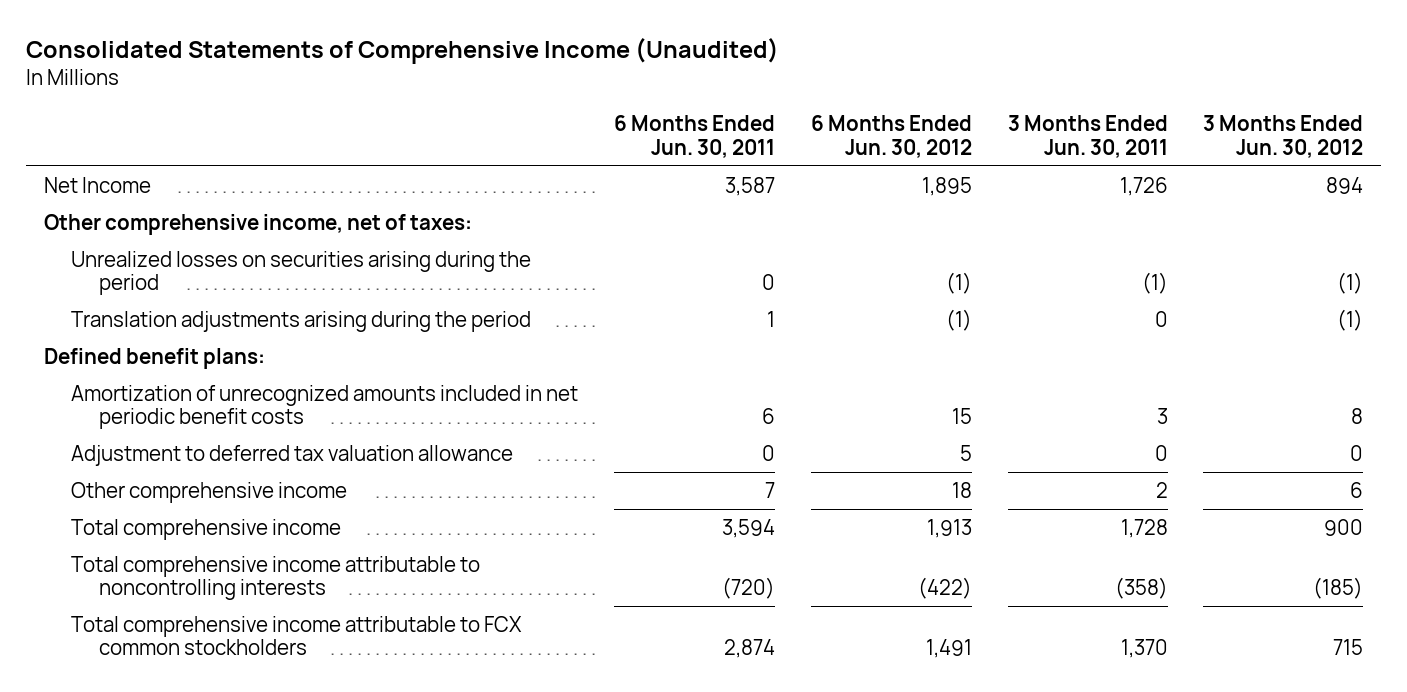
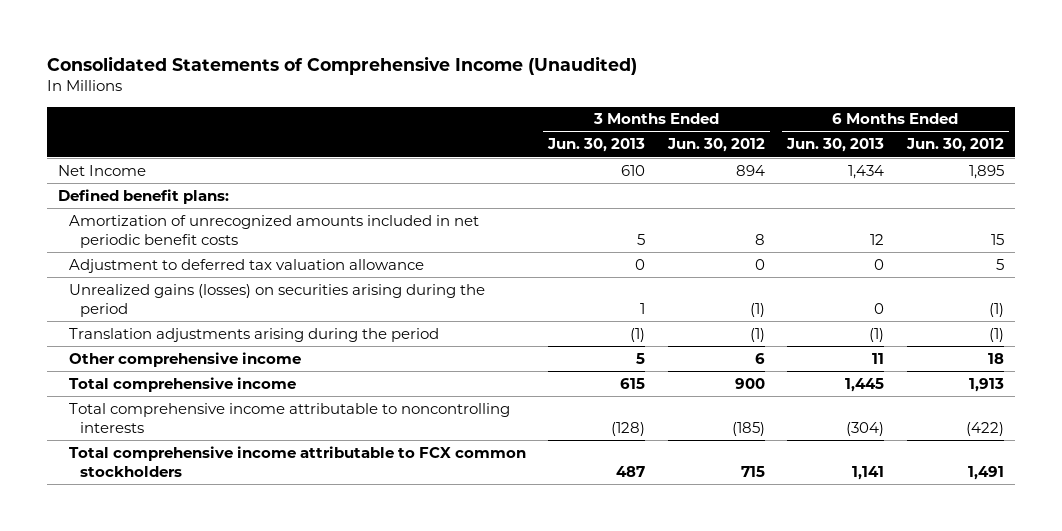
[614,115,776,158] 6 Months Ended Jun. 30, 2011 -> none
[1007,115,1168,158] 3 Months Ended Jun. 30, 2011 -> none
none -> [547,138,646,153] Jun. 30, 2013
none -> [786,138,885,153] Jun. 30, 2013
[44,213,473,235] Other comprehensive income, net of taxes: -> none
[71,250,532,296] Unrealized losses on securities arising during the period -> none
none -> [68,283,485,318] Unrealized gains (losses) on securities arising during the period
[71,310,532,332] Translation adjustments arising during the period -> [68,327,439,342] Translation adjustments arising during the period

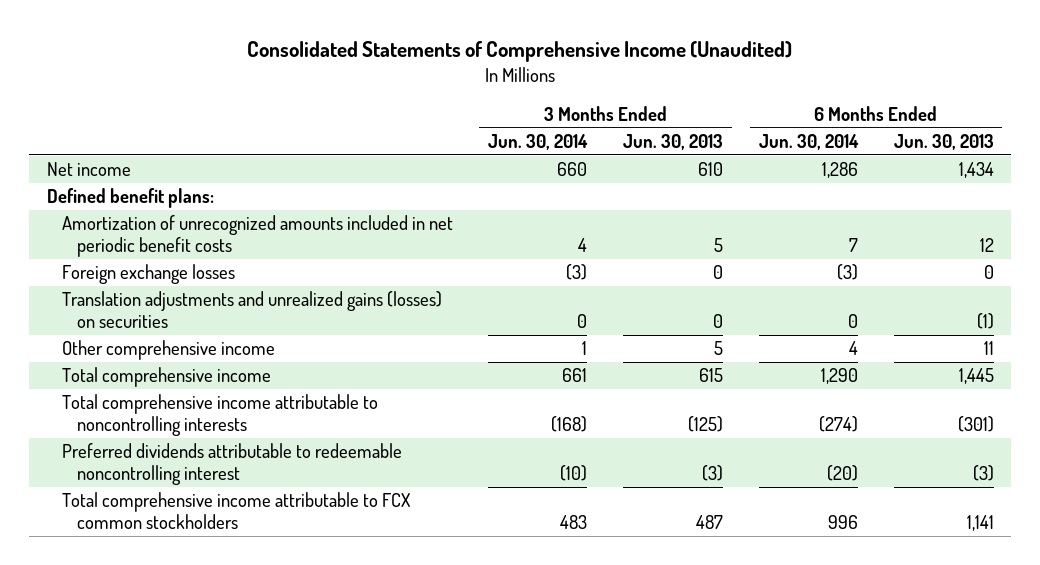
[666,138,765,153] Jun. 30, 2012 -> none
[905,138,1004,153] Jun. 30, 2012 -> none
none -> [488,134,589,151] Jun. 30, 2014
none -> [758,134,859,151] Jun. 30, 2014
[58,164,147,176] Net Income -> [46,162,131,177] Net income
[68,258,424,273] Adjustment to deferred tax valuation allowance -> none
[68,327,439,342] Translation adjustments arising during the period -> none
none -> [61,264,235,285] Foreign exchange losses
[68,283,485,318] Unrealized gains (losses) on securities arising during the period -> [61,291,442,328] Translation adjustments and unrealized gains (losses) on securities
[640,303,646,315] 1 -> [713,313,724,328] 0
[874,303,885,315] 0 -> [976,312,994,329] (1)
[611,422,646,437] (128) -> [688,415,724,432] (125)
[846,422,885,437] (304) -> [957,415,994,432] (301)
none -> [61,443,402,485] Preferred dividends attributable to redeemable noncontrolling interest

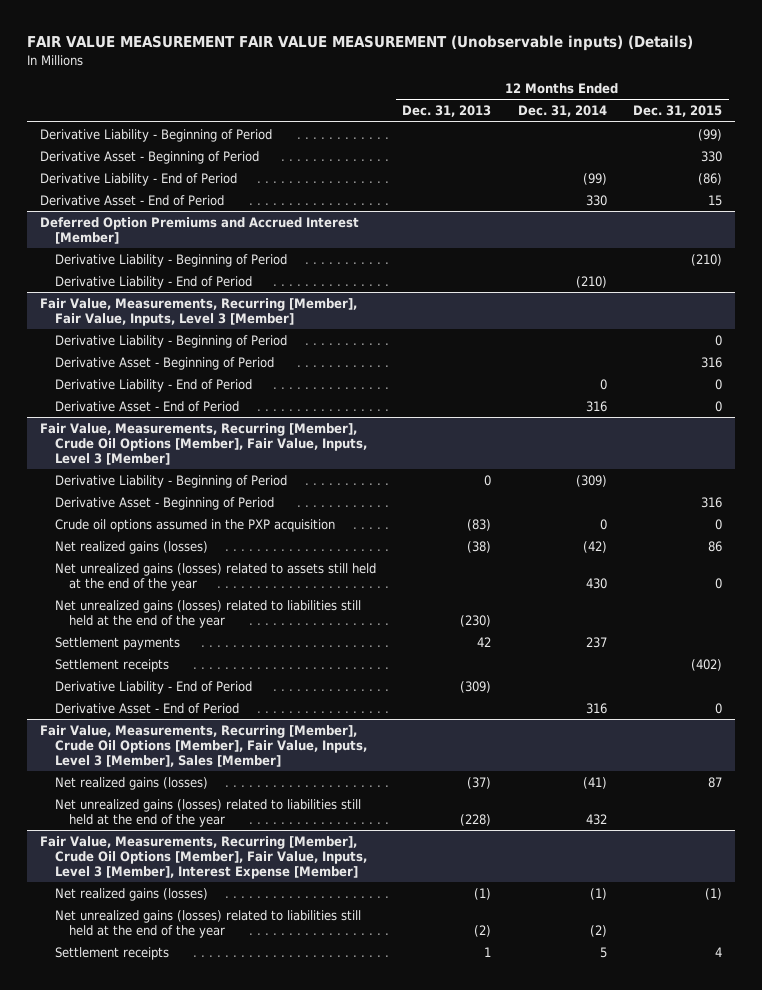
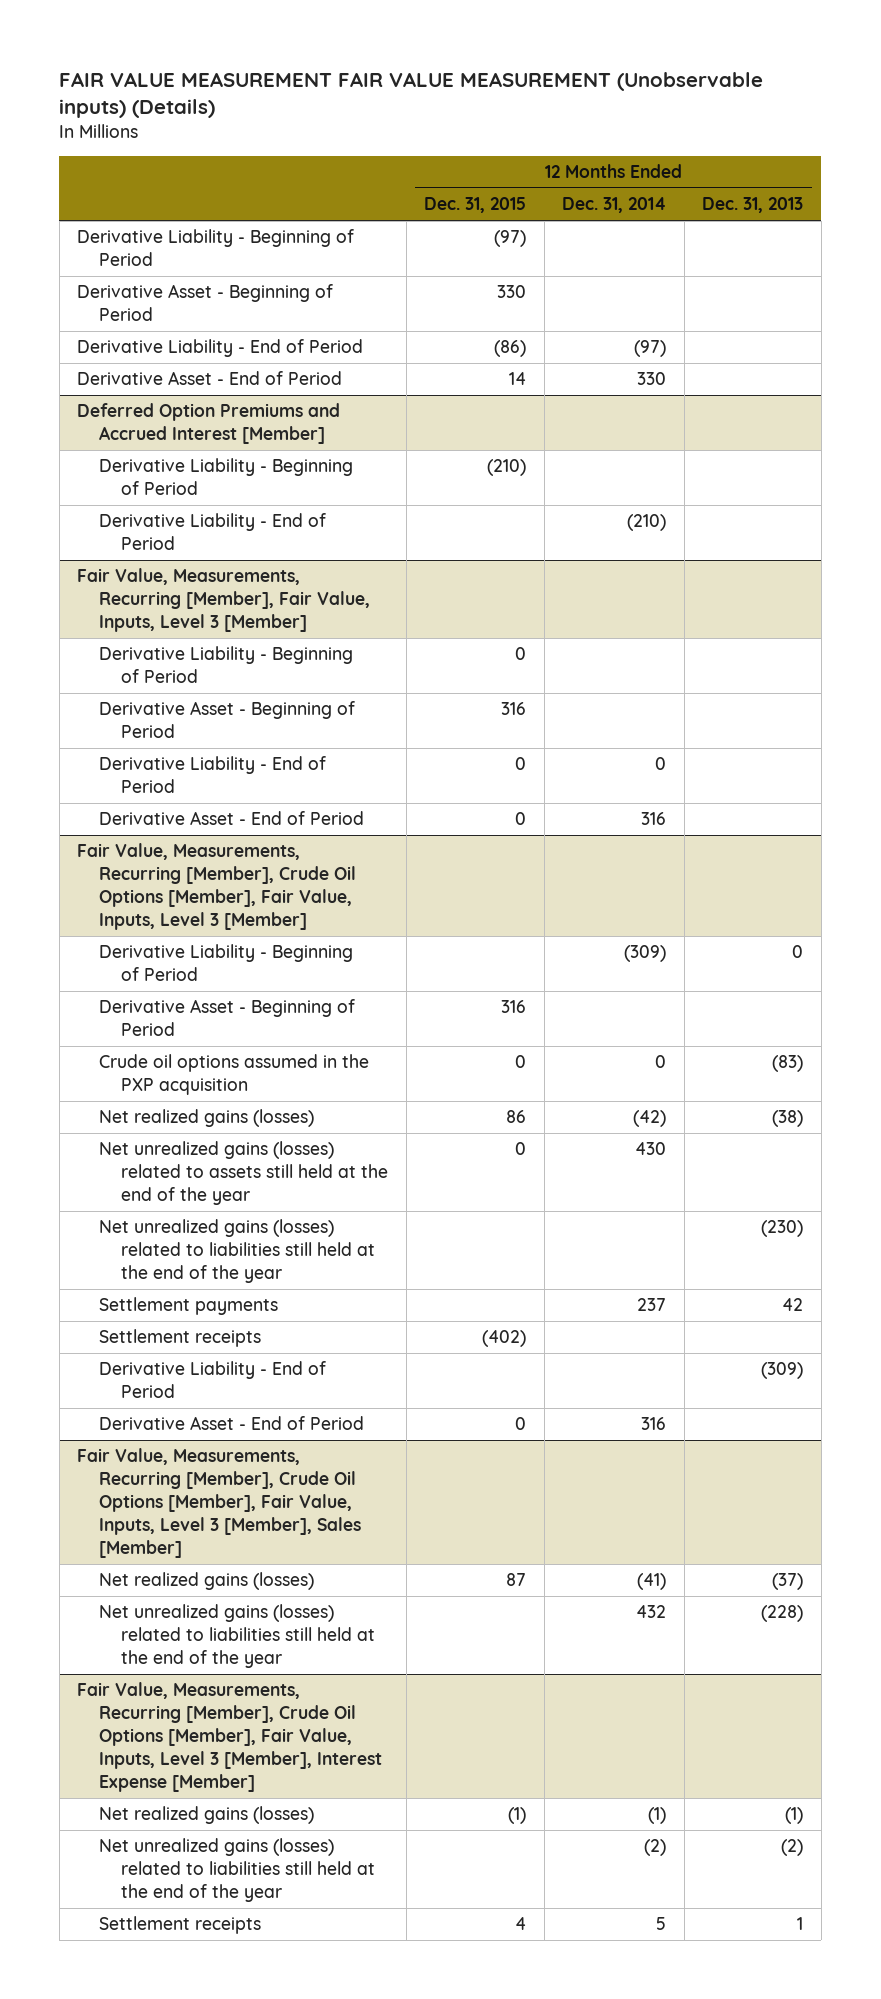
[698,128,723,141] (99) -> [494,230,527,248] (97)
[582,172,607,185] (99) -> [634,340,667,358] (97)
[708,194,723,206] 15 -> [509,372,527,386] 14

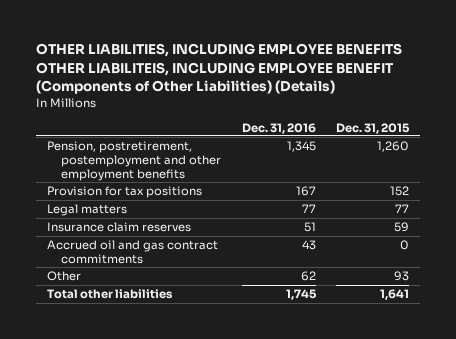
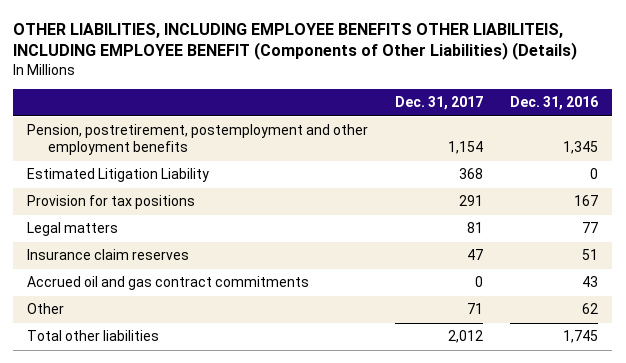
[336,122,411,134] Dec. 31, 2015 -> none
none -> [395,96,484,111] Dec. 31, 2017
none -> [27,168,210,183] Estimated Litigation Liability

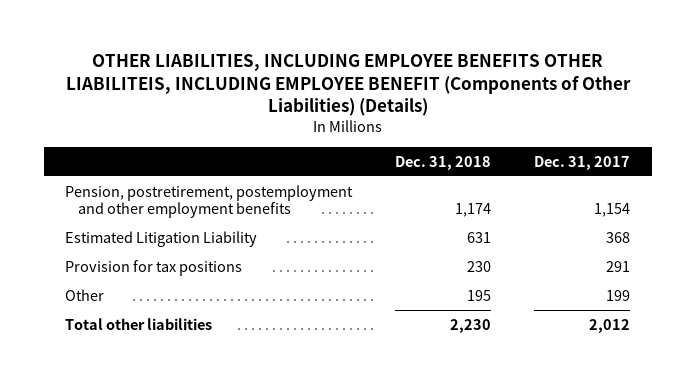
[510,96,599,111] Dec. 31, 2016 -> none
none -> [395,155,492,170] Dec. 31, 2018
[27,222,119,237] Legal matters -> none
[27,249,190,261] Insurance claim reserves -> none
[27,276,310,291] Accrued oil and gas contract commitments -> none
[467,303,484,315] 71 -> [606,289,631,301] 199

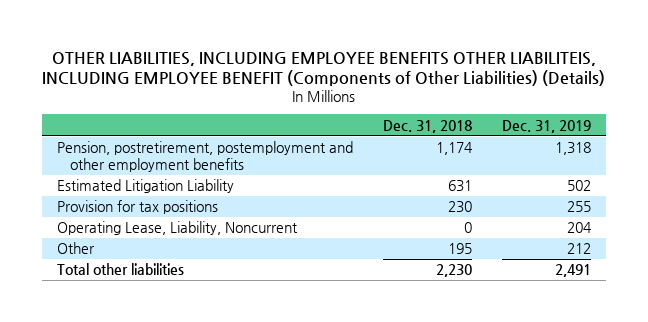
[534,155,631,170] Dec. 31, 2017 -> none
none -> [501,119,591,133] Dec. 31, 2019
none -> [56,221,298,236] Operating Lease, Liability, Noncurrent

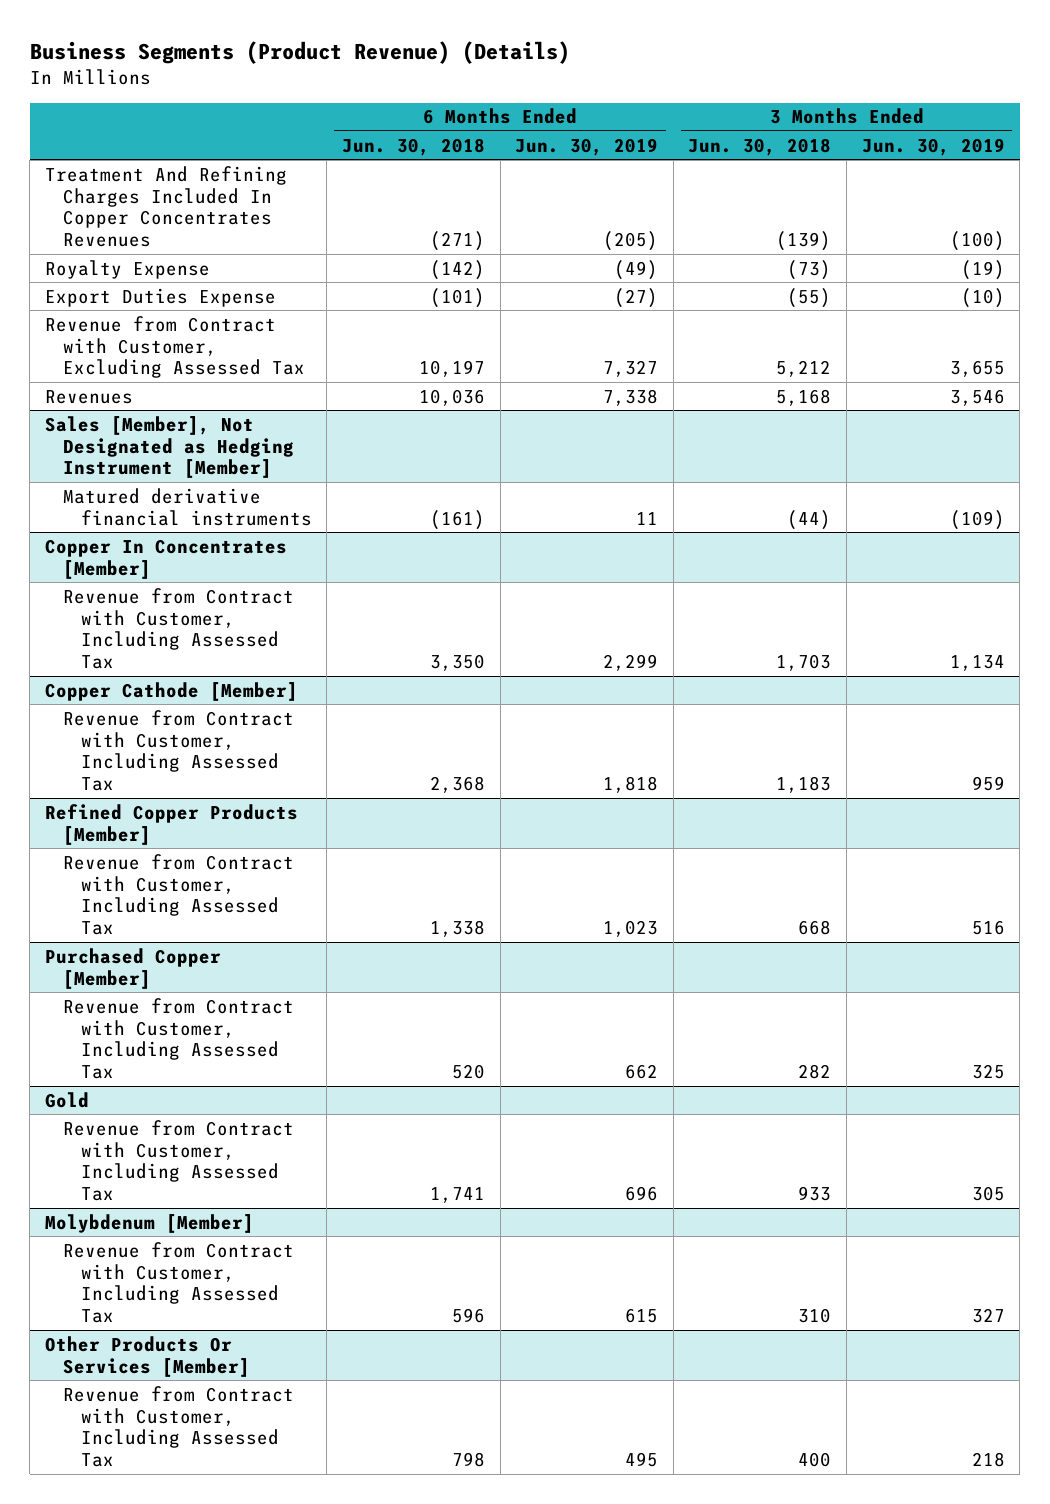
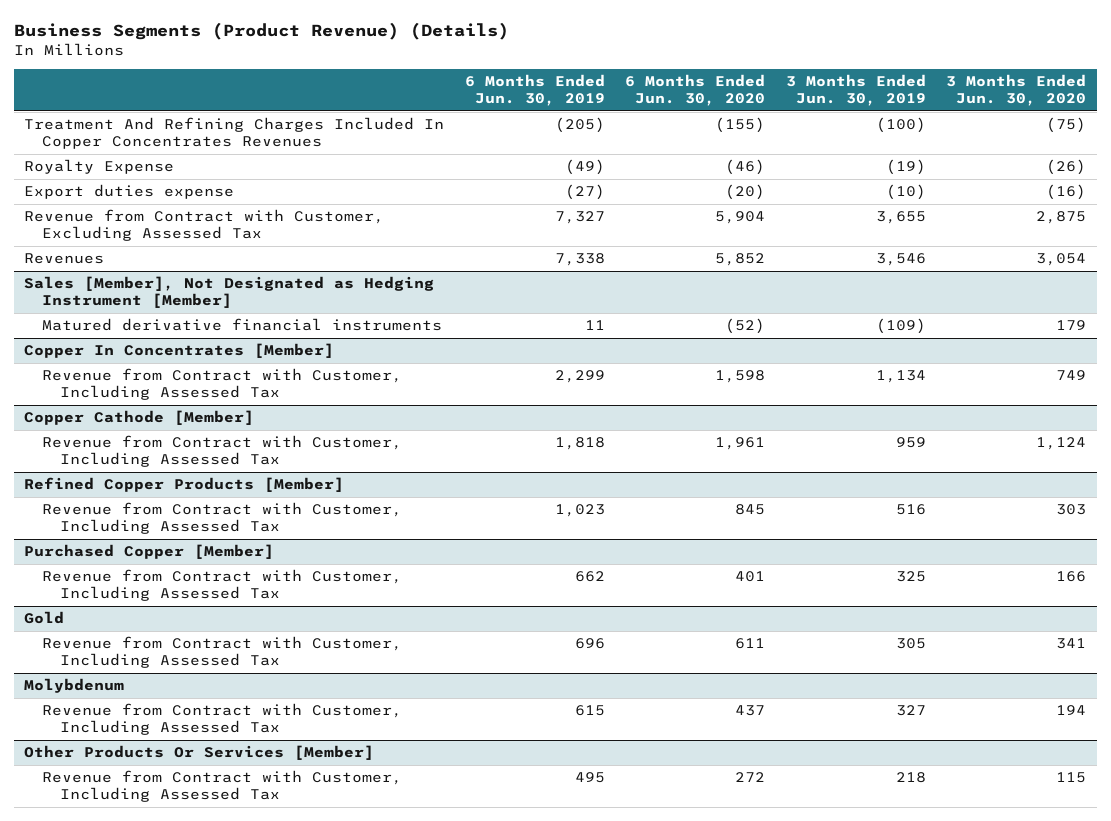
[341,137,485,156] Jun. 30, 2018 -> none
[688,137,832,156] Jun. 30, 2018 -> none
none -> [625,74,766,107] 6 Months Ended Jun. 30, 2020
none -> [946,74,1087,107] 3 Months Ended Jun. 30, 2020
[44,287,276,307] Export Duties Expense -> [24,184,235,200] Export duties expense
[44,1213,254,1233] Molybdenum [Member] -> [24,678,125,694] Molybdenum

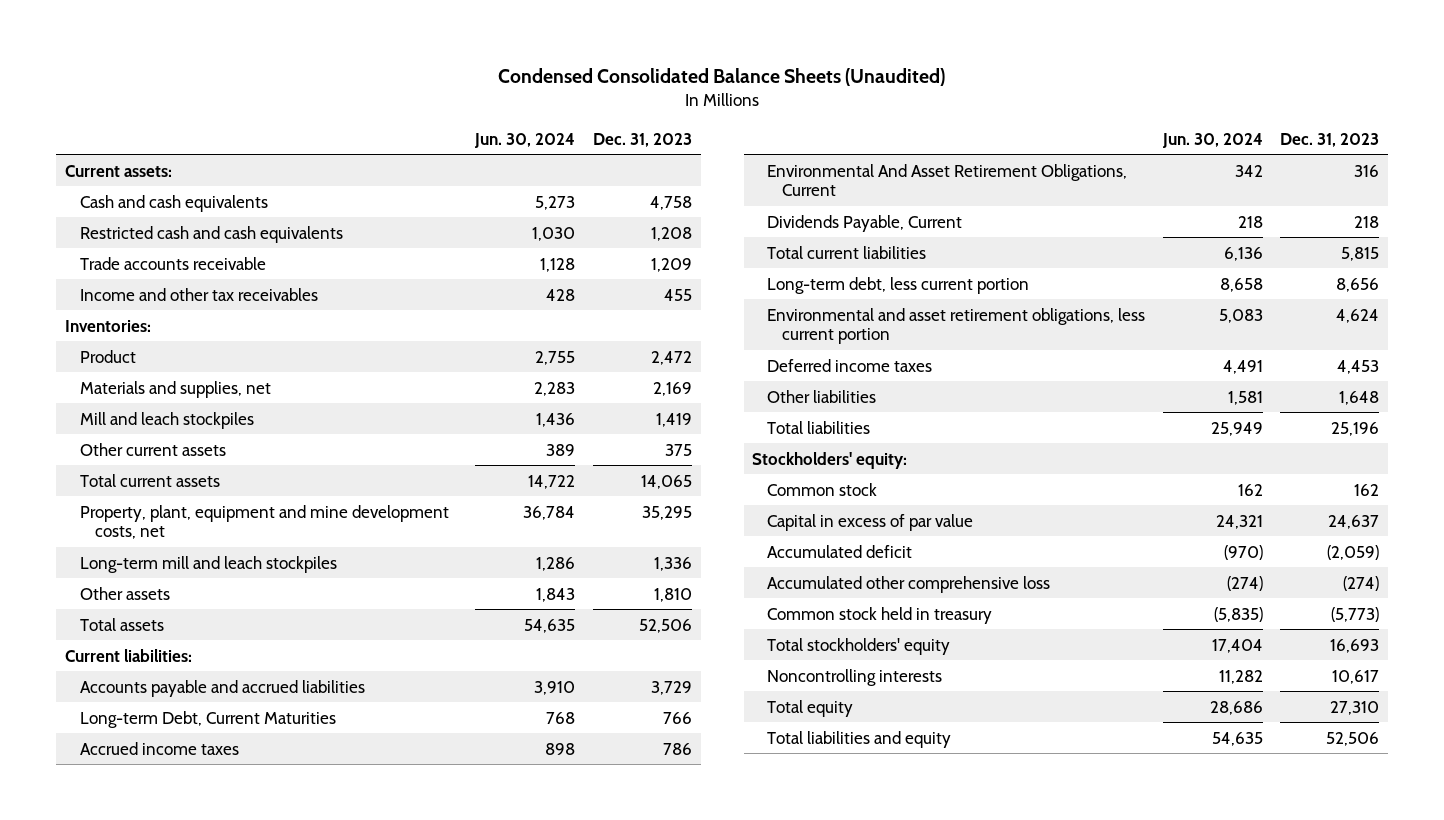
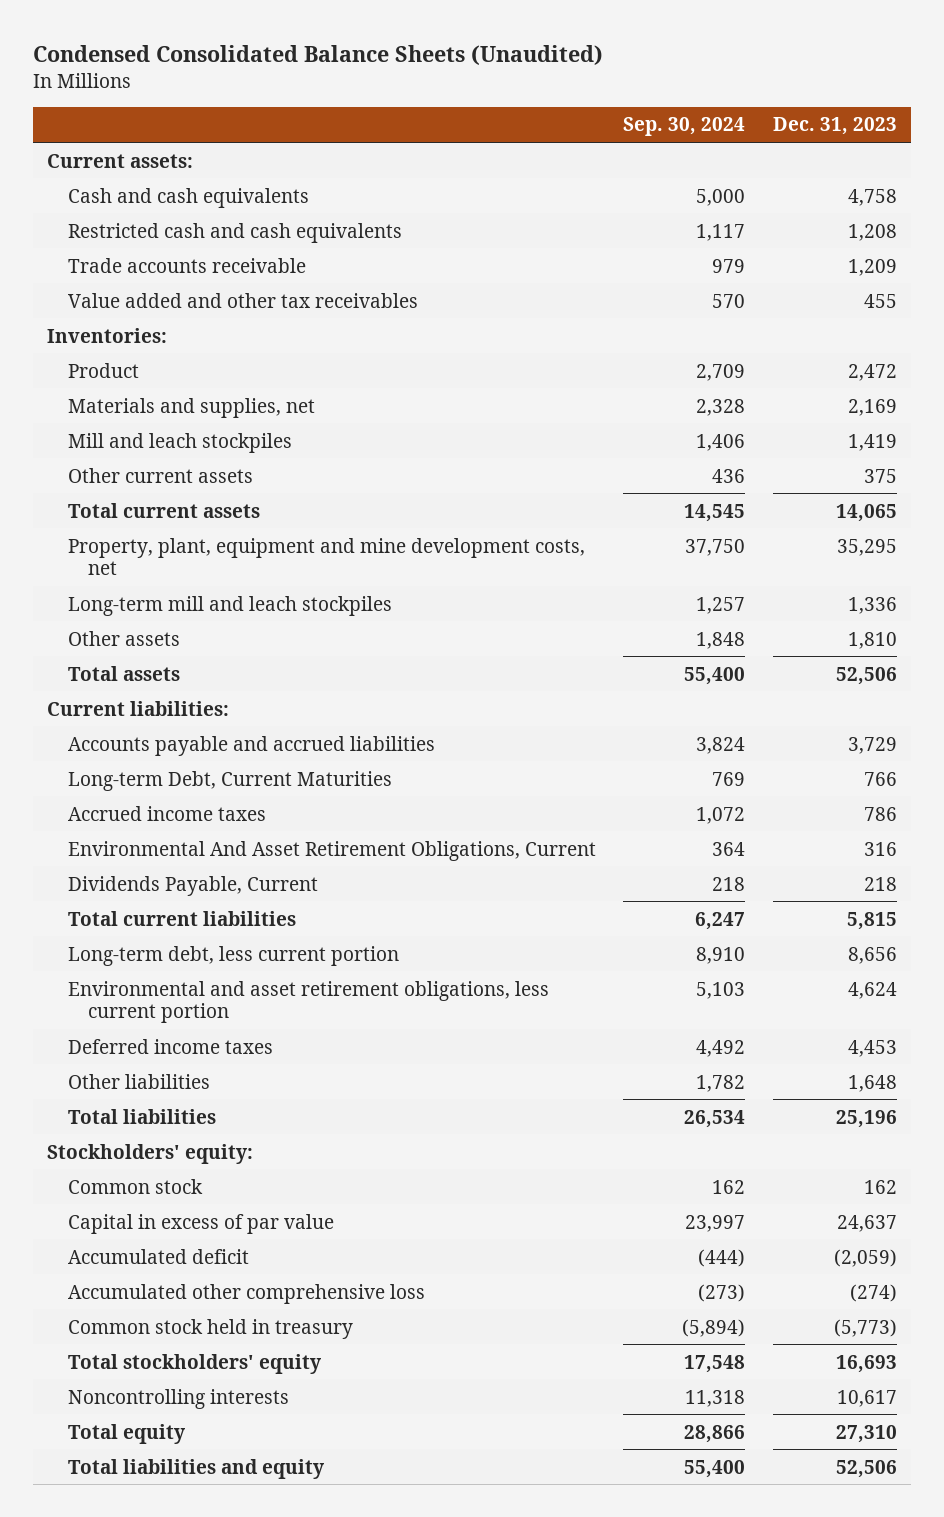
[474,132,576,148] Jun. 30, 2024 -> none
none -> [623,117,746,137] Sep. 30, 2024
[79,287,318,301] Income and other tax receivables -> [67,292,418,308] Value added and other tax receivables

